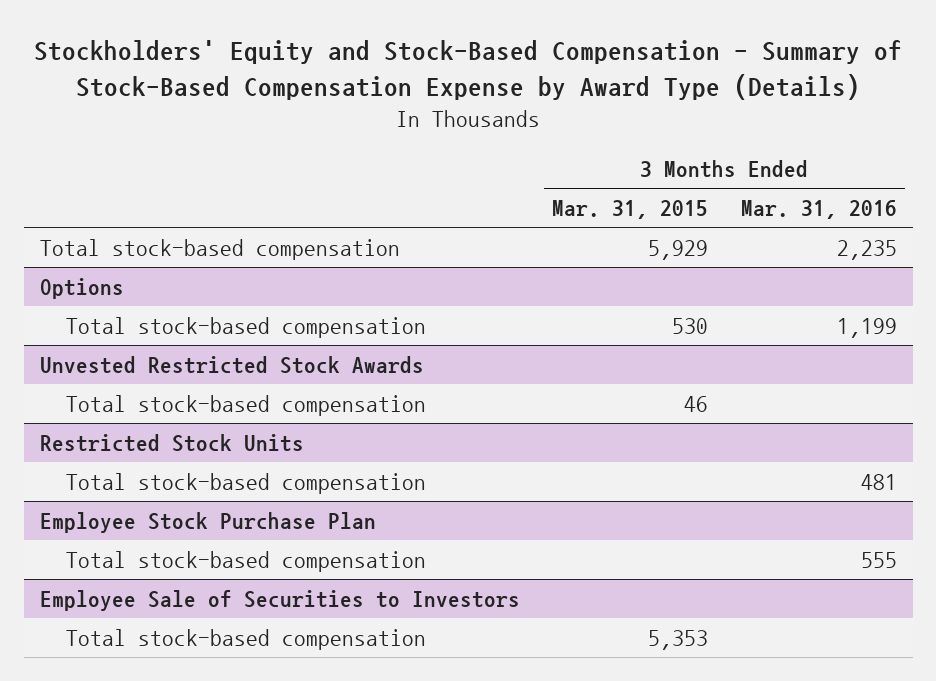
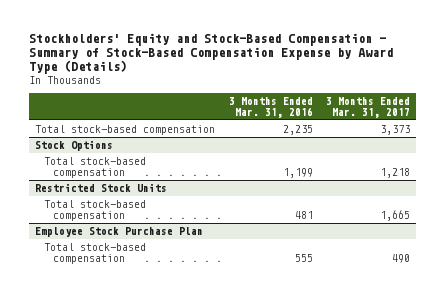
[552,200,709,220] Mar. 31, 2015 -> none
none -> [325,97,410,118] 3 Months Ended Mar. 31, 2017
[39,277,124,299] Options -> [35,140,114,152] Stock Options
[39,355,424,374] Unvested Restricted Stock Awards -> none
[66,394,427,416] Total stock-based compensation -> none
[39,589,520,611] Employee Sale of Securities to Investors -> none
[66,628,427,650] Total stock-based compensation -> none

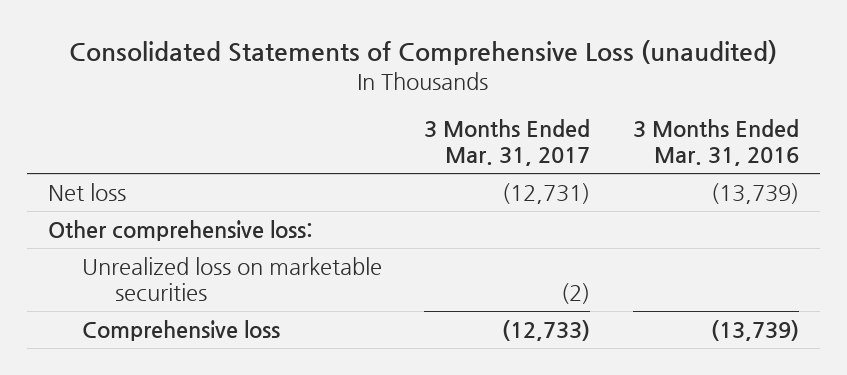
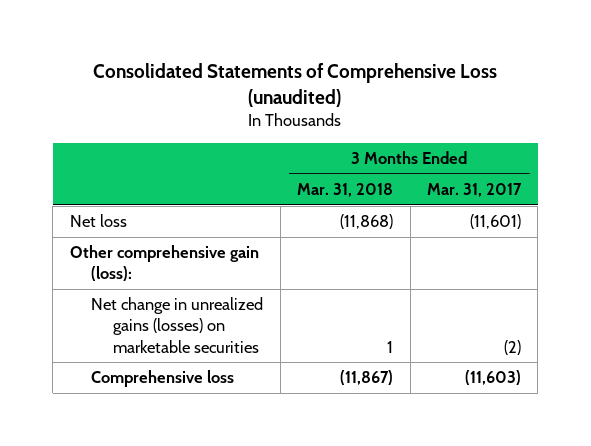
[632,119,799,167] 3 Months Ended Mar. 31, 2016 -> none
none -> [297,182,394,197] Mar. 31, 2018
[502,183,591,205] (12,731) -> [470,214,522,230] (11,601)
[48,220,314,242] Other comprehensive loss: -> [69,245,259,282] Other comprehensive gain (loss):
[81,257,382,302] Unrealized loss on marketable securities -> [91,297,264,353] Net change in unrealized gains (losses) on marketable securities
[502,320,591,342] (12,733) -> [465,370,522,386] (11,603)

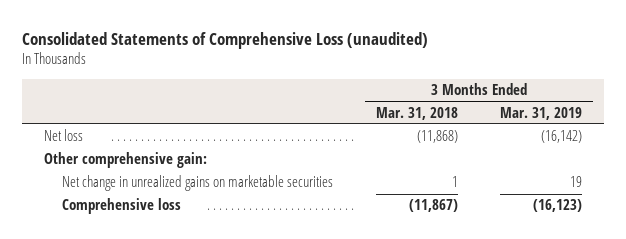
[427,182,523,197] Mar. 31, 2017 -> none
none -> [500,106,583,120] Mar. 31, 2019
[69,245,259,282] Other comprehensive gain (loss): -> [43,152,207,169] Other comprehensive gain:
[91,297,264,353] Net change in unrealized gains (losses) on marketable securities -> [62,175,334,192] Net change in unrealized gains on marketable securities

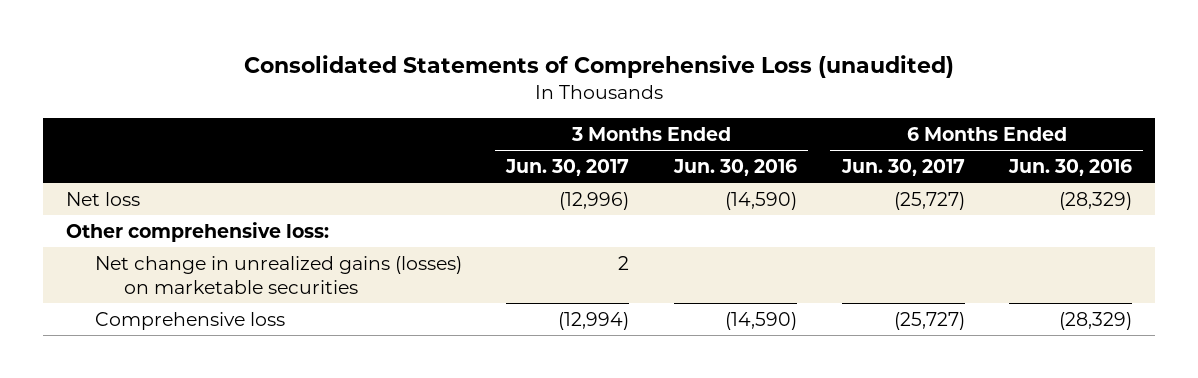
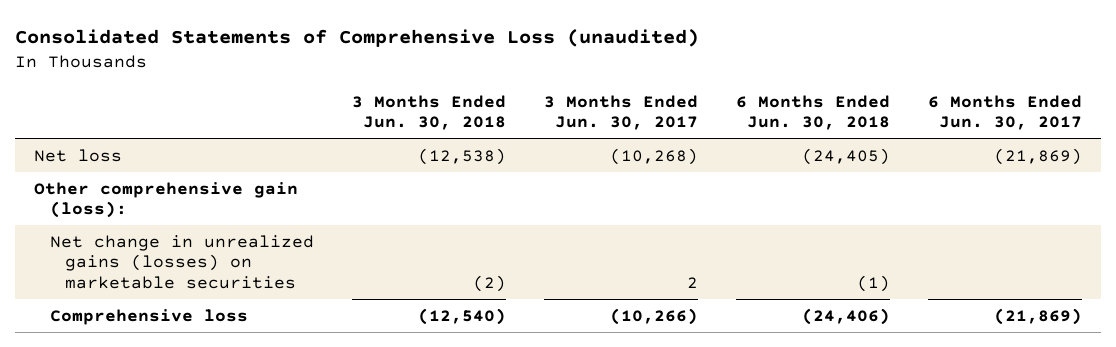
[672,158,797,176] Jun. 30, 2016 -> none
[1008,158,1133,176] Jun. 30, 2016 -> none
none -> [351,94,506,131] 3 Months Ended Jun. 30, 2018
none -> [735,94,890,131] 6 Months Ended Jun. 30, 2018
[559,191,630,210] (12,996) -> [609,147,698,165] (10,268)
[893,191,965,210] (25,727) -> [993,147,1082,165] (21,869)
[65,221,329,242] Other comprehensive loss: -> [34,181,299,219] Other comprehensive gain (loss):
[558,311,630,330] (12,994) -> [609,307,698,325] (10,266)
[893,311,965,330] (25,727) -> [993,307,1082,325] (21,869)

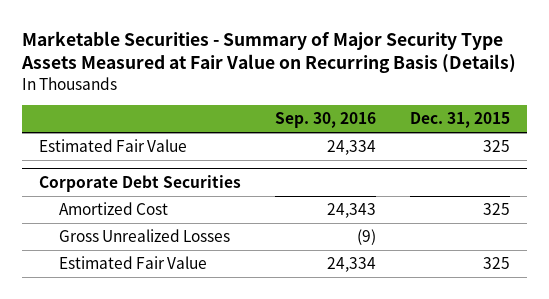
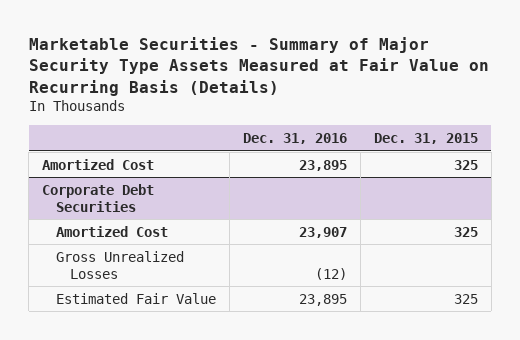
[274,112,376,129] Sep. 30, 2016 -> none
none -> [242,132,347,144] Dec. 31, 2016
[39,139,188,153] Estimated Fair Value -> [42,158,155,170] Amortized Cost

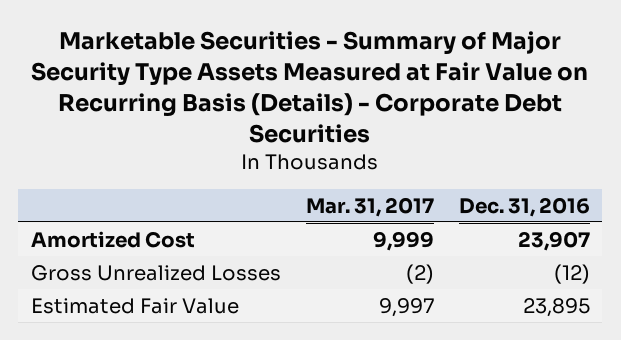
[28,37,489,96] Marketable Securities - Summary of Major Security Type Assets Measured at Fair Value on Recurring Basis (Details) -> [31,31,589,144] Marketable Securities - Summary of Major Security Type Assets Measured at Fair Value on Recurring Basis (Details) - Corporate Debt Securities
[373,132,478,144] Dec. 31, 2015 -> none
none -> [305,196,434,217] Mar. 31, 2017
[42,158,155,170] Amortized Cost -> none
[42,183,155,212] Corporate Debt Securities -> none

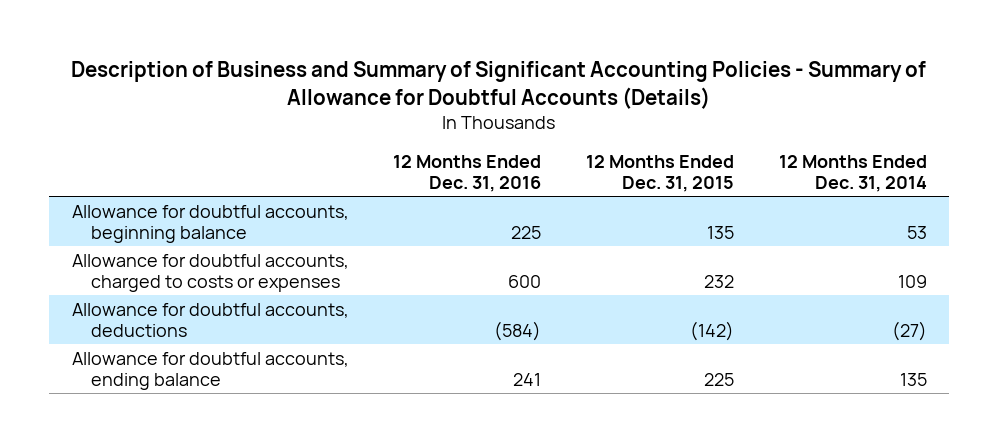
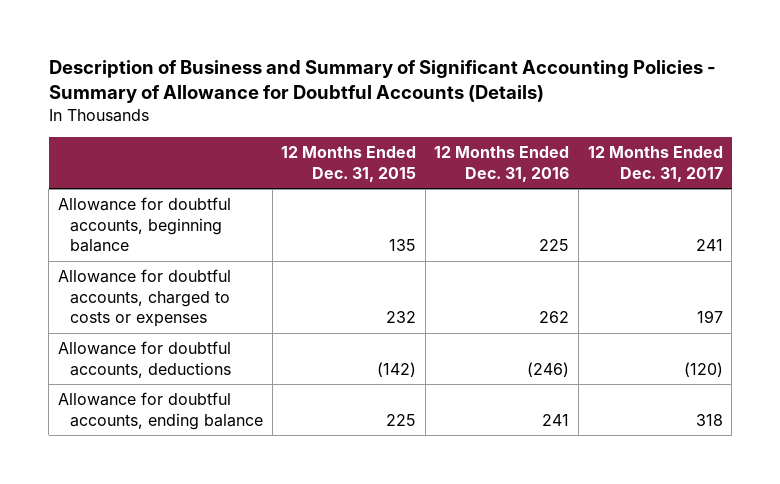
[779,154,928,192] 12 Months Ended Dec. 31, 2014 -> none
none -> [587,146,723,182] 12 Months Ended Dec. 31, 2017
[508,274,542,288] 600 -> [539,311,570,324] 262
[494,320,542,341] (584) -> [527,361,570,377] (246)

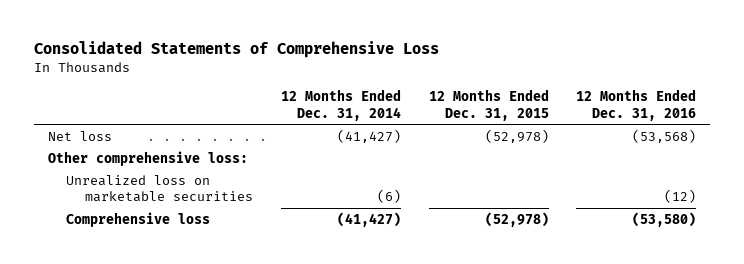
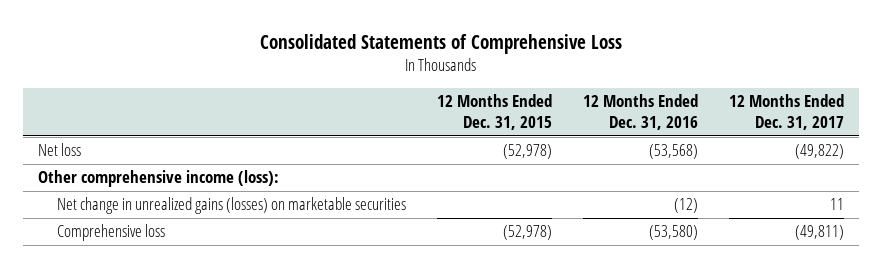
[280,89,401,122] 12 Months Ended Dec. 31, 2014 -> none
none -> [728,93,844,130] 12 Months Ended Dec. 31, 2017
[47,150,248,166] Other comprehensive loss: -> [38,170,280,188] Other comprehensive income (loss):
[66,174,254,203] Unrealized loss on marketable securities -> [57,197,407,215] Net change in unrealized gains (losses) on marketable securities

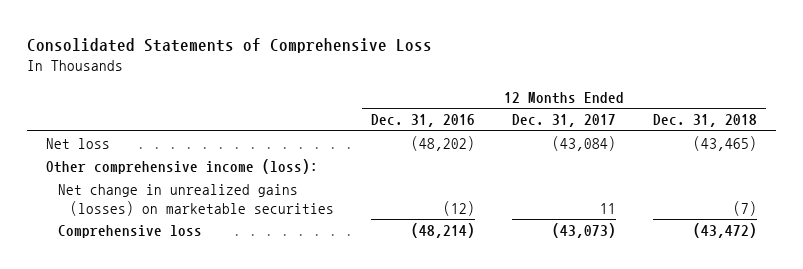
[437,93,553,130] 12 Months Ended Dec. 31, 2015 -> none
none -> [653,114,758,128] Dec. 31, 2018
[648,144,698,160] (53,568) -> [411,136,476,152] (48,202)
[794,144,844,160] (49,822) -> [552,136,617,152] (43,084)
[648,225,698,241] (53,580) -> [411,223,476,239] (48,214)
[794,225,844,241] (49,811) -> [552,223,617,239] (43,073)

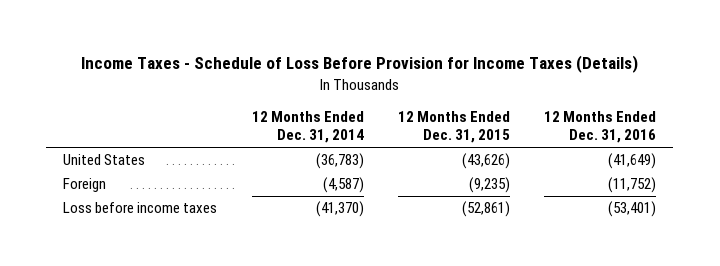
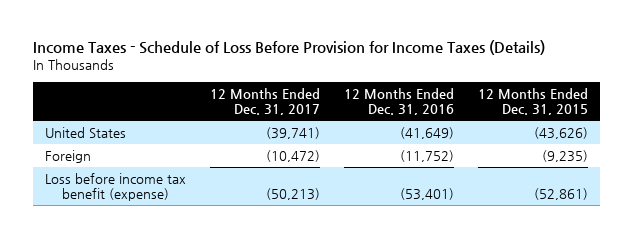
[251,110,364,144] 12 Months Ended Dec. 31, 2014 -> none
none -> [209,87,320,116] 12 Months Ended Dec. 31, 2017
[63,202,218,214] Loss before income taxes -> [44,172,186,202] Loss before income tax benefit (expense)

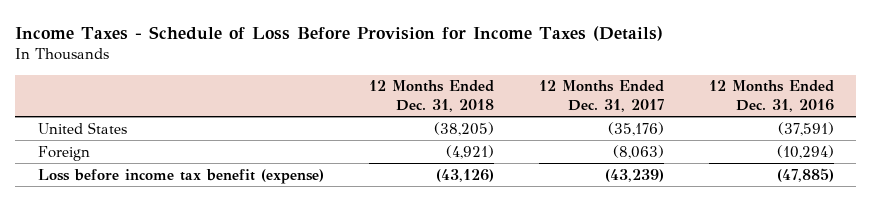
[477,87,588,116] 12 Months Ended Dec. 31, 2015 -> none
none -> [368,80,494,112] 12 Months Ended Dec. 31, 2018
[265,126,320,139] (39,741) -> [607,121,664,136] (35,176)
[399,126,454,139] (41,649) -> [777,121,834,136] (37,591)
[265,149,320,162] (10,472) -> [612,144,664,159] (8,063)
[399,149,454,162] (11,752) -> [776,144,834,159] (10,294)
[265,188,320,201] (50,213) -> [604,168,664,182] (43,239)
[399,188,454,201] (53,401) -> [776,167,834,182] (47,885)

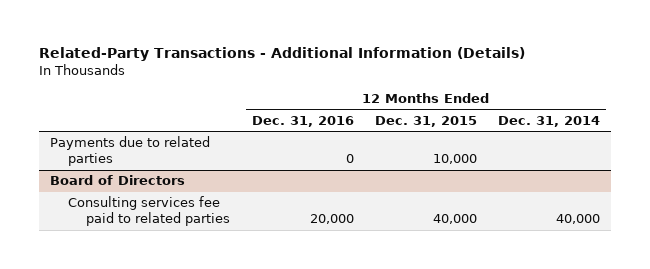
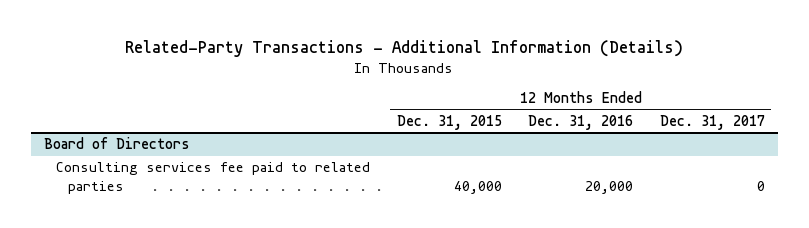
[498,115,601,127] Dec. 31, 2014 -> none
none -> [659,114,765,130] Dec. 31, 2017
[49,136,210,167] Payments due to related parties -> none

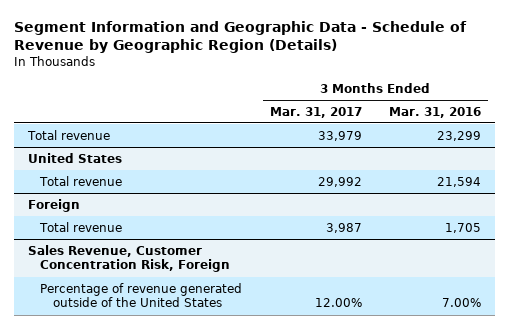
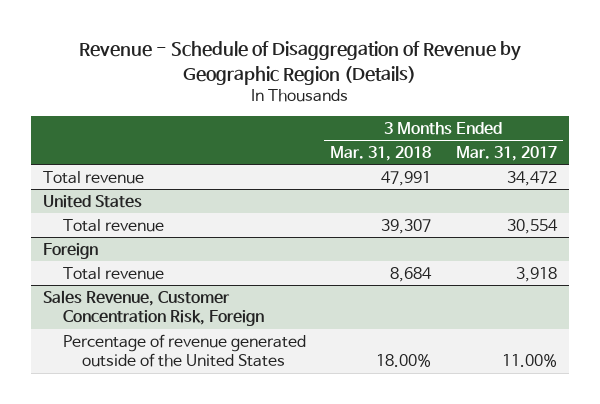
[14,21,468,54] Segment Information and Geographic Data - Schedule of Revenue by Geographic Region (Details) -> [78,41,521,85] Revenue - Schedule of Disaggregation of Revenue by Geographic Region (Details)
[389,106,482,118] Mar. 31, 2016 -> none
none -> [330,145,432,161] Mar. 31, 2018
[317,130,362,141] 33,979 -> [506,170,557,186] 34,472
[317,176,362,187] 29,992 -> [506,218,558,234] 30,554
[325,222,362,233] 3,987 -> [515,266,557,282] 3,918
[314,298,362,308] 12.00% -> [501,354,557,368] 11.00%

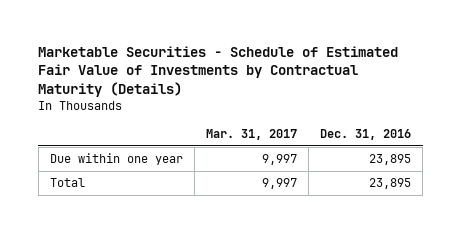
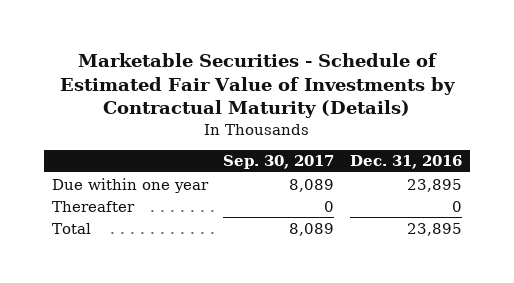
[205,129,297,141] Mar. 31, 2017 -> none
none -> [223,155,335,170] Sep. 30, 2017
none -> [51,200,135,212] Thereafter

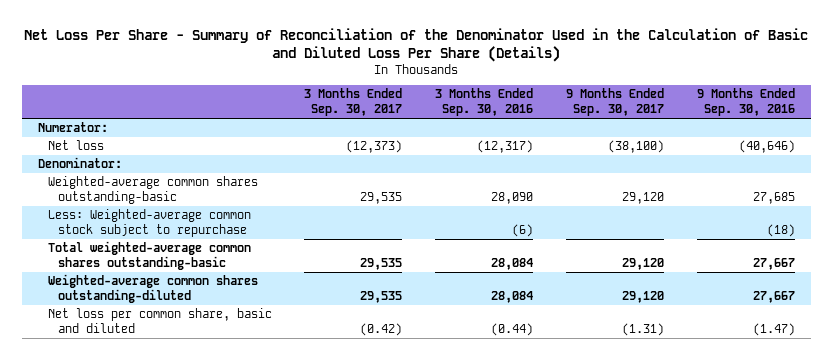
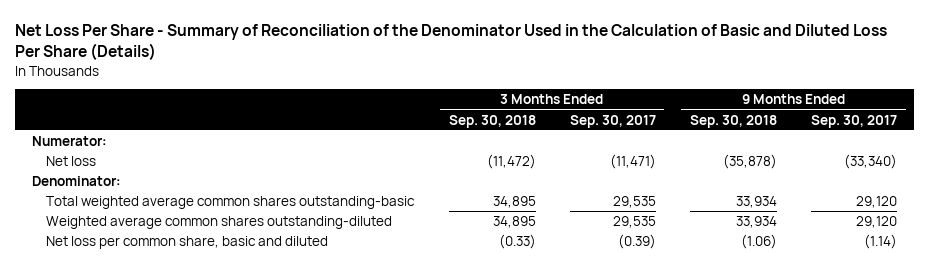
[435,88,534,117] 3 Months Ended Sep. 30, 2016 -> none
[696,88,795,117] 9 Months Ended Sep. 30, 2016 -> none
none -> [448,114,536,128] Sep. 30, 2018
none -> [690,114,778,128] Sep. 30, 2018
[346,140,403,154] (12,373) -> [609,154,656,170] (11,471)
[607,140,664,154] (38,100) -> [844,154,898,170] (33,340)
[47,176,258,205] Weighted-average common shares outstanding-basic -> none
[47,209,251,238] Less: Weighted-average common stock subject to repurchase -> none
[47,241,251,271] Total weighted-average common shares outstanding-basic -> [46,196,416,210] Total weighted average common shares outstanding-basic
[47,274,258,304] Weighted-average common shares outstanding-diluted -> [46,216,393,230] Weighted average common shares outstanding-diluted
[360,323,403,337] (0.42) -> [617,234,656,250] (0.39)
[621,323,664,337] (1.31) -> [864,234,898,250] (1.14)

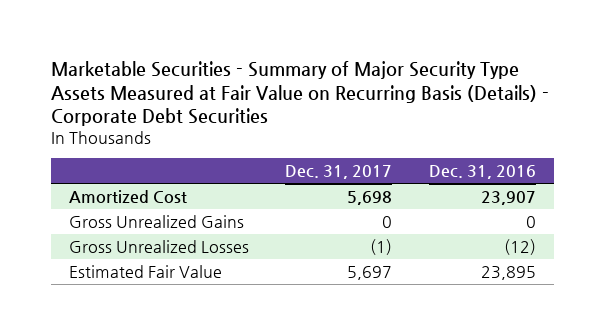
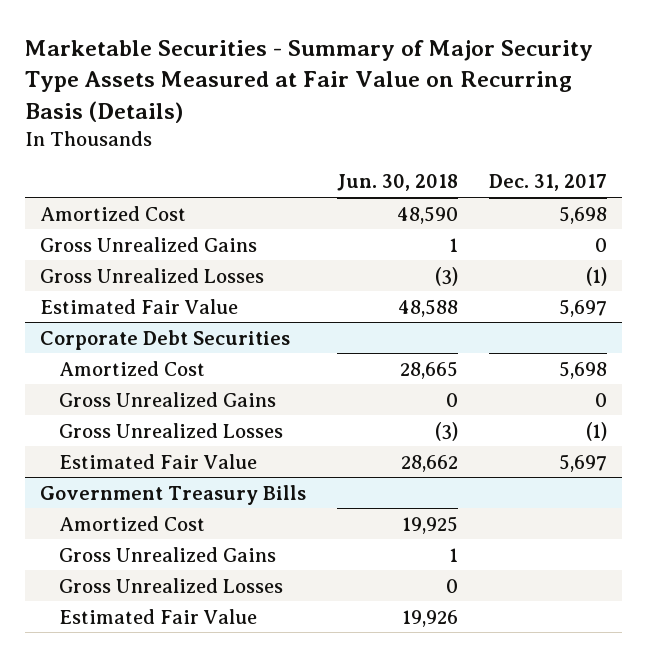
[51,60,550,127] Marketable Securities - Summary of Major Security Type Assets Measured at Fair Value on Recurring Basis (Details) - Corporate Debt Securities -> [24,40,593,123] Marketable Securities - Summary of Major Security Type Assets Measured at Fair Value on Recurring Basis (Details)
[428,165,536,180] Dec. 31, 2016 -> none
none -> [337,174,459,192] Jun. 30, 2018
none -> [40,329,291,350] Corporate Debt Securities
none -> [59,360,206,376] Amortized Cost
none -> [59,391,277,407] Gross Unrealized Gains
none -> [59,422,284,438] Gross Unrealized Losses
none -> [59,453,258,469] Estimated Fair Value
none -> [40,484,307,505] Government Treasury Bills
none -> [59,515,206,531] Amortized Cost
none -> [59,546,277,562] Gross Unrealized Gains
none -> [59,577,284,593] Gross Unrealized Losses
none -> [59,608,258,624] Estimated Fair Value

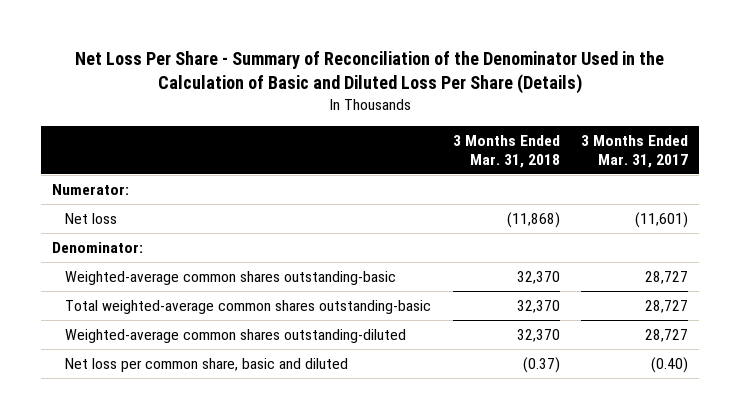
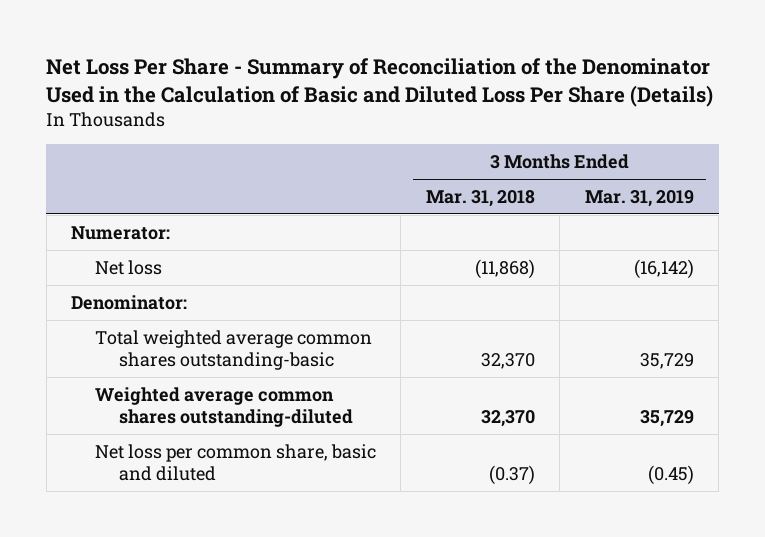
[581,134,689,168] 3 Months Ended Mar. 31, 2017 -> none
none -> [584,189,694,207] Mar. 31, 2019
[65,270,397,285] Weighted-average common shares outstanding-basic -> none
[65,299,432,314] Total weighted-average common shares outstanding-basic -> [94,329,372,371] Total weighted average common shares outstanding-basic
[65,328,407,343] Weighted-average common shares outstanding-diluted -> [94,386,353,428] Weighted average common shares outstanding-diluted

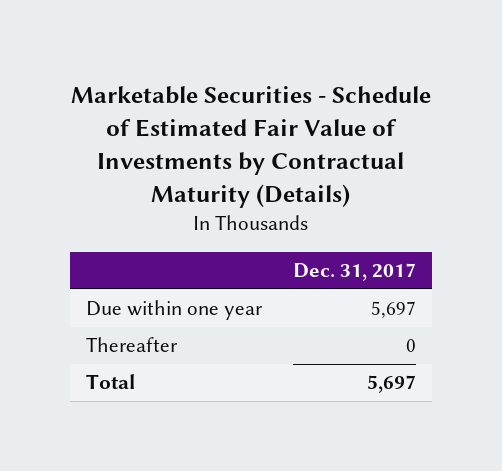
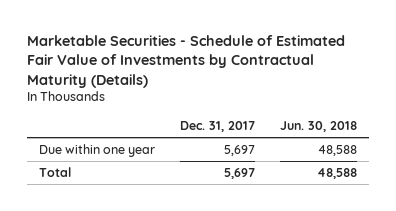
none -> [279,120,357,132] Jun. 30, 2018
[85,337,178,353] Thereafter -> none

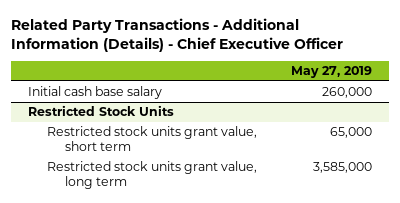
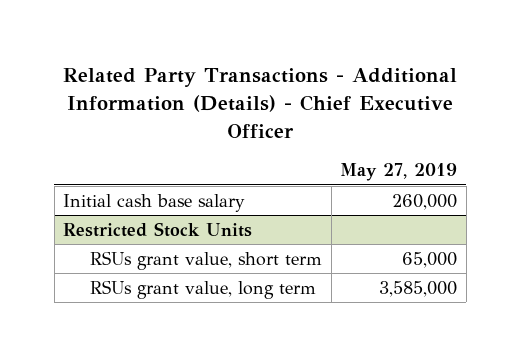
[46,126,257,152] Restricted stock units grant value, short term -> [90,250,323,270] RSUs grant value, short term
[46,161,257,190] Restricted stock units grant value, long term -> [90,279,317,299] RSUs grant value, long term

